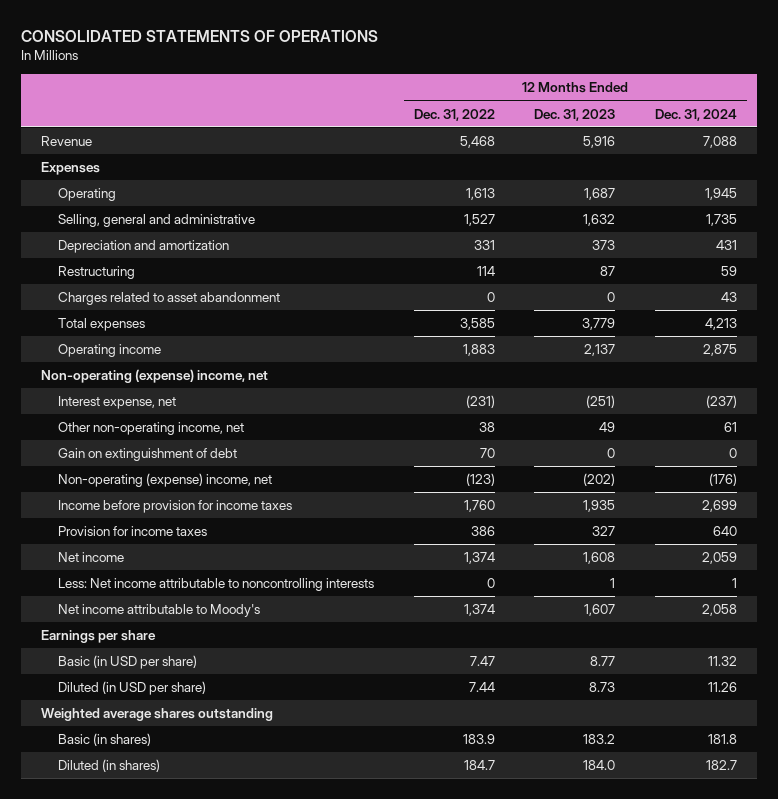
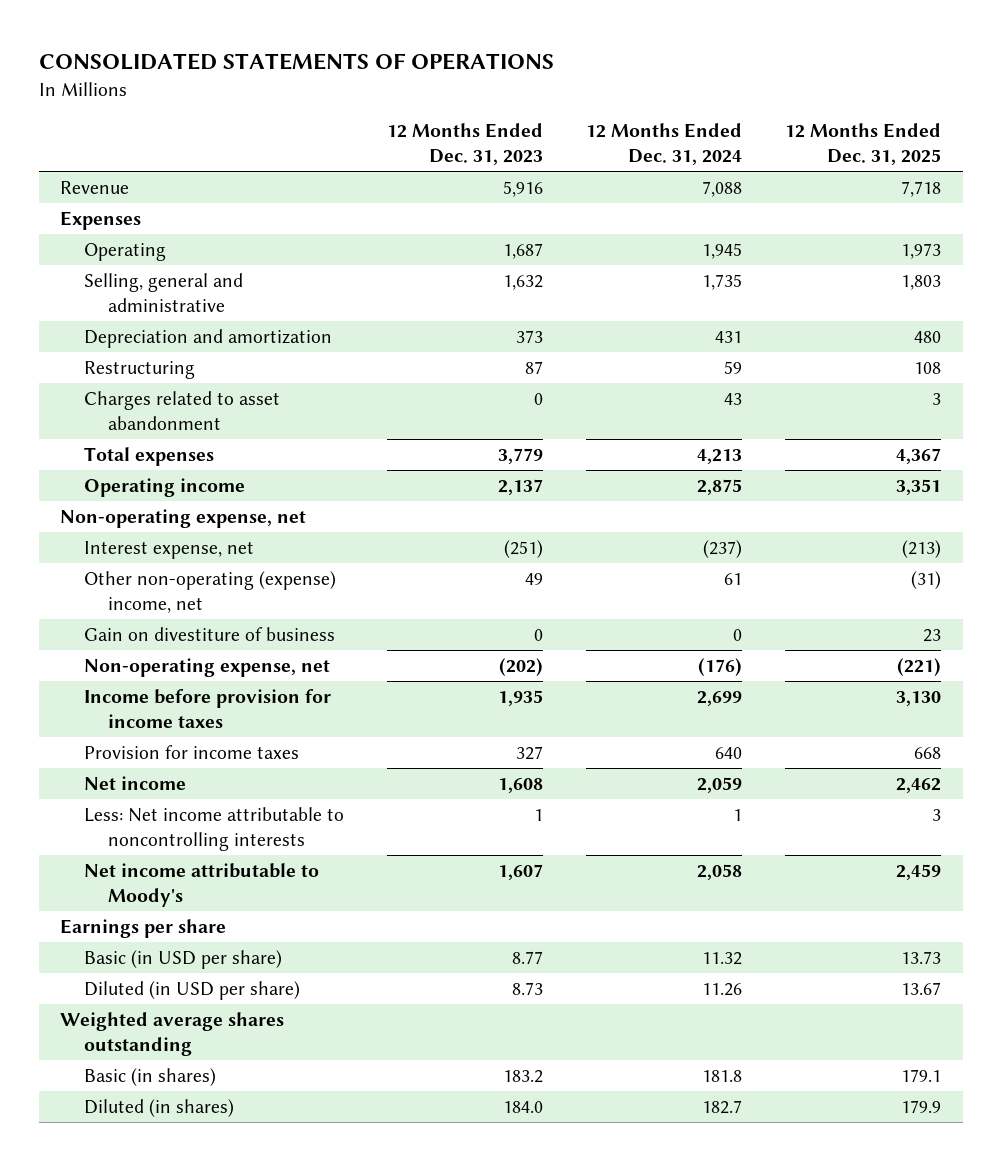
[413,108,495,121] Dec. 31, 2022 -> none
none -> [785,123,942,165] 12 Months Ended Dec. 31, 2025
[40,369,268,384] Non-operating (expense) income, net -> [60,508,307,528] Non-operating expense, net
[57,448,237,462] Gain on extinguishment of debt -> none
[57,422,244,436] Other non-operating income, net -> [84,570,337,613] Other non-operating (expense) income, net
none -> [84,626,336,641] Gain on divestiture of business
[57,473,272,488] Non-operating (expense) income, net -> [84,657,331,677] Non-operating expense, net

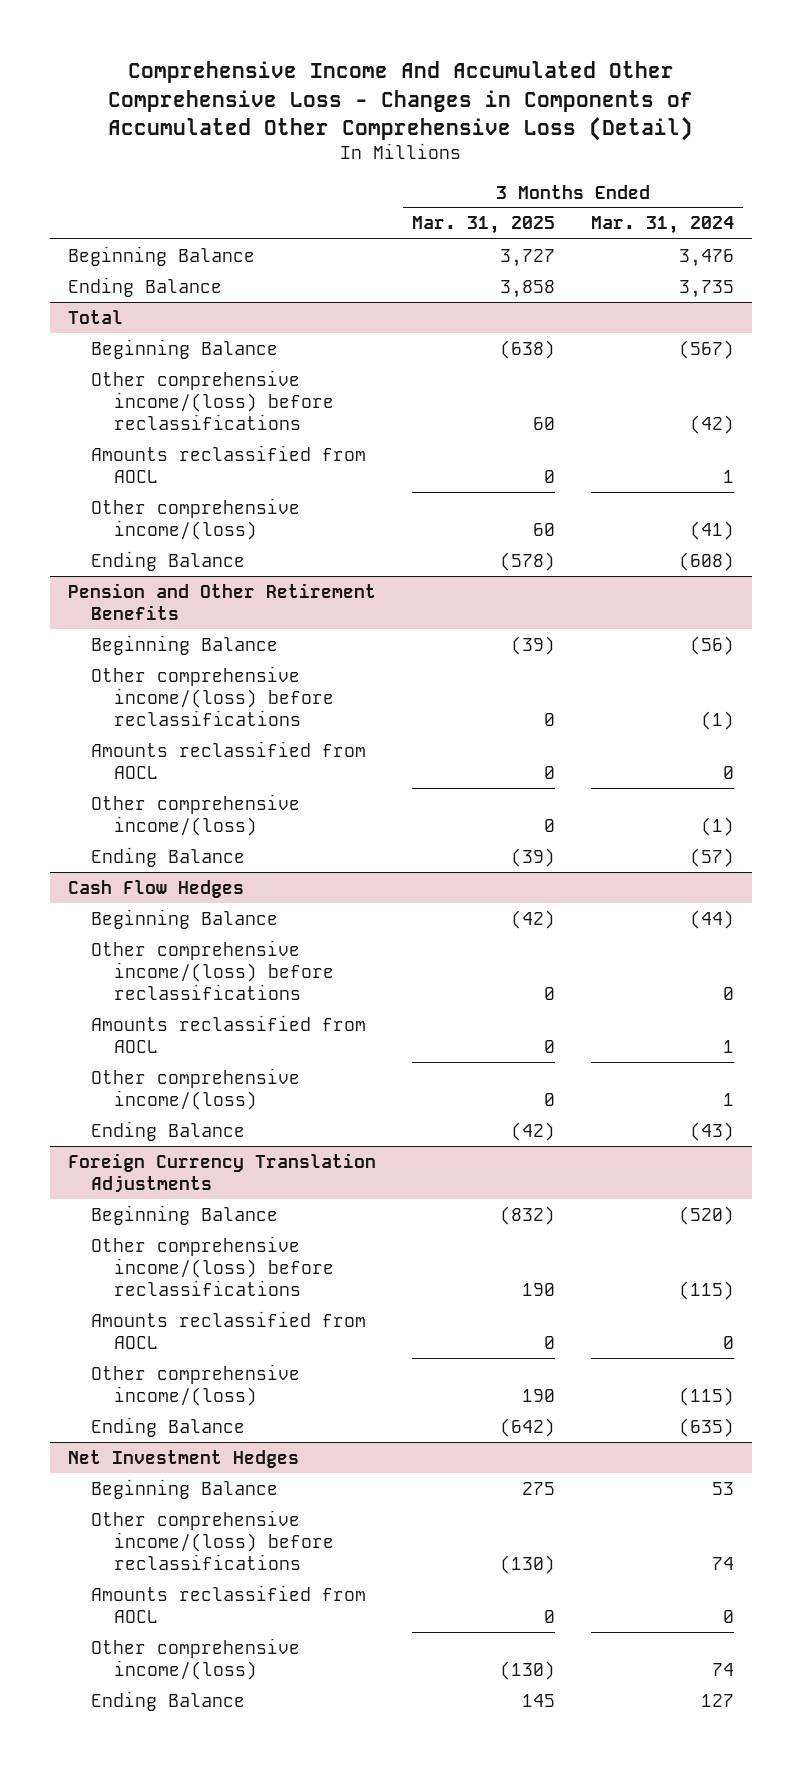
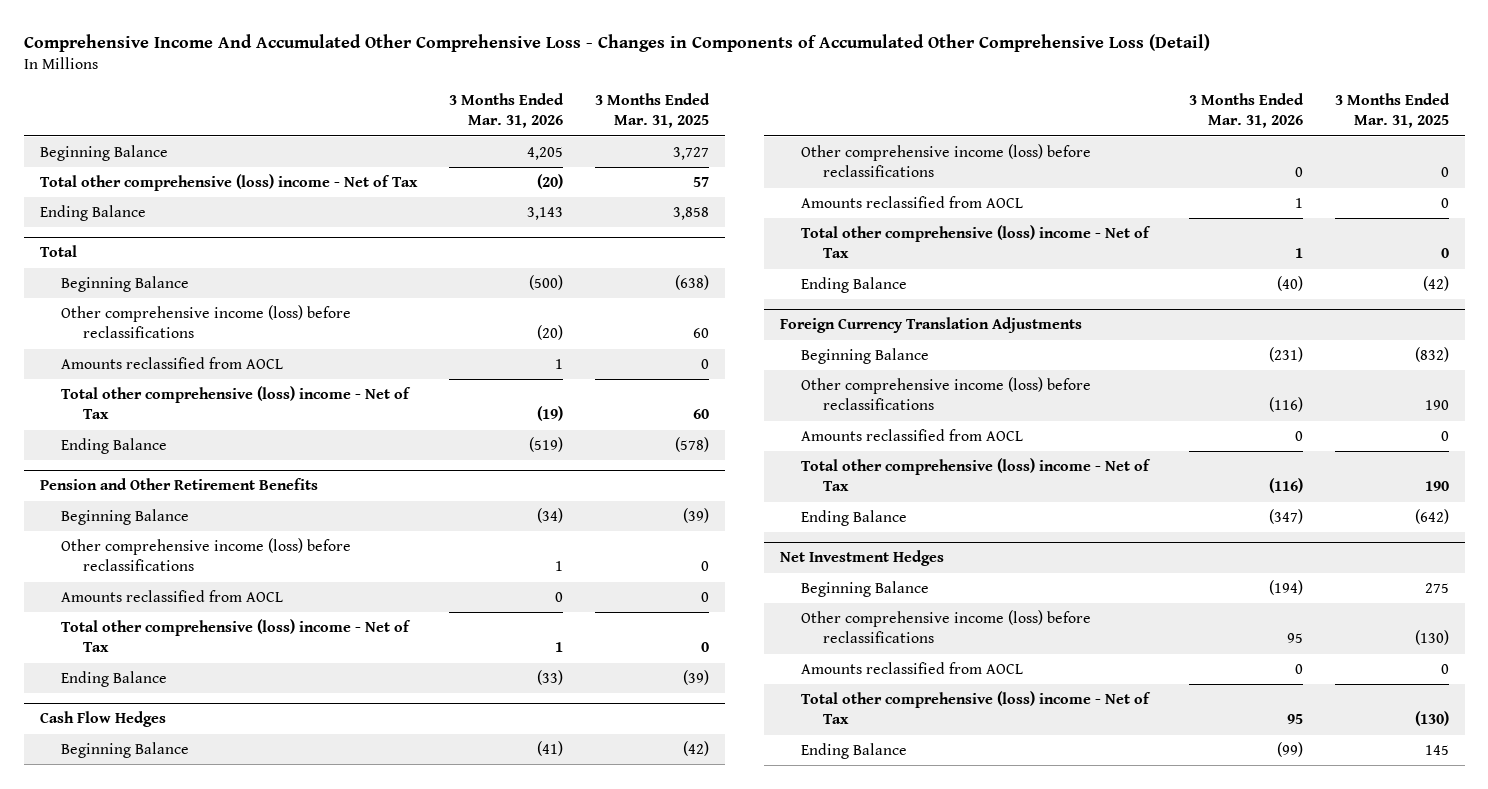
[591,216,735,235] Mar. 31, 2024 -> none
none -> [448,93,564,129] 3 Months Ended Mar. 31, 2026
none -> [39,174,418,192] Total other comprehensive (loss) income - Net of Tax
[91,369,334,431] Other comprehensive income/(loss) before reclassifications -> [61,305,352,339] Other comprehensive income (loss) before reclassifications
[91,497,301,541] Other comprehensive income/(loss) -> [61,386,412,420] Total other comprehensive (loss) income - Net of Tax
[91,665,334,727] Other comprehensive income/(loss) before reclassifications -> [61,538,352,572] Other comprehensive income (loss) before reclassifications
[91,793,301,837] Other comprehensive income/(loss) -> [61,619,412,653] Total other comprehensive (loss) income - Net of Tax
[91,939,334,1001] Other comprehensive income/(loss) before reclassifications -> [801,144,1092,178] Other comprehensive income (loss) before reclassifications
[91,1067,301,1111] Other comprehensive income/(loss) -> [801,225,1152,259] Total other comprehensive (loss) income - Net of Tax
[91,1235,334,1297] Other comprehensive income/(loss) before reclassifications -> [801,377,1092,411] Other comprehensive income (loss) before reclassifications
[91,1363,301,1407] Other comprehensive income/(loss) -> [801,458,1152,492] Total other comprehensive (loss) income - Net of Tax
[91,1509,334,1571] Other comprehensive income/(loss) before reclassifications -> [801,610,1092,644] Other comprehensive income (loss) before reclassifications
[91,1637,301,1681] Other comprehensive income/(loss) -> [801,691,1152,725] Total other comprehensive (loss) income - Net of Tax

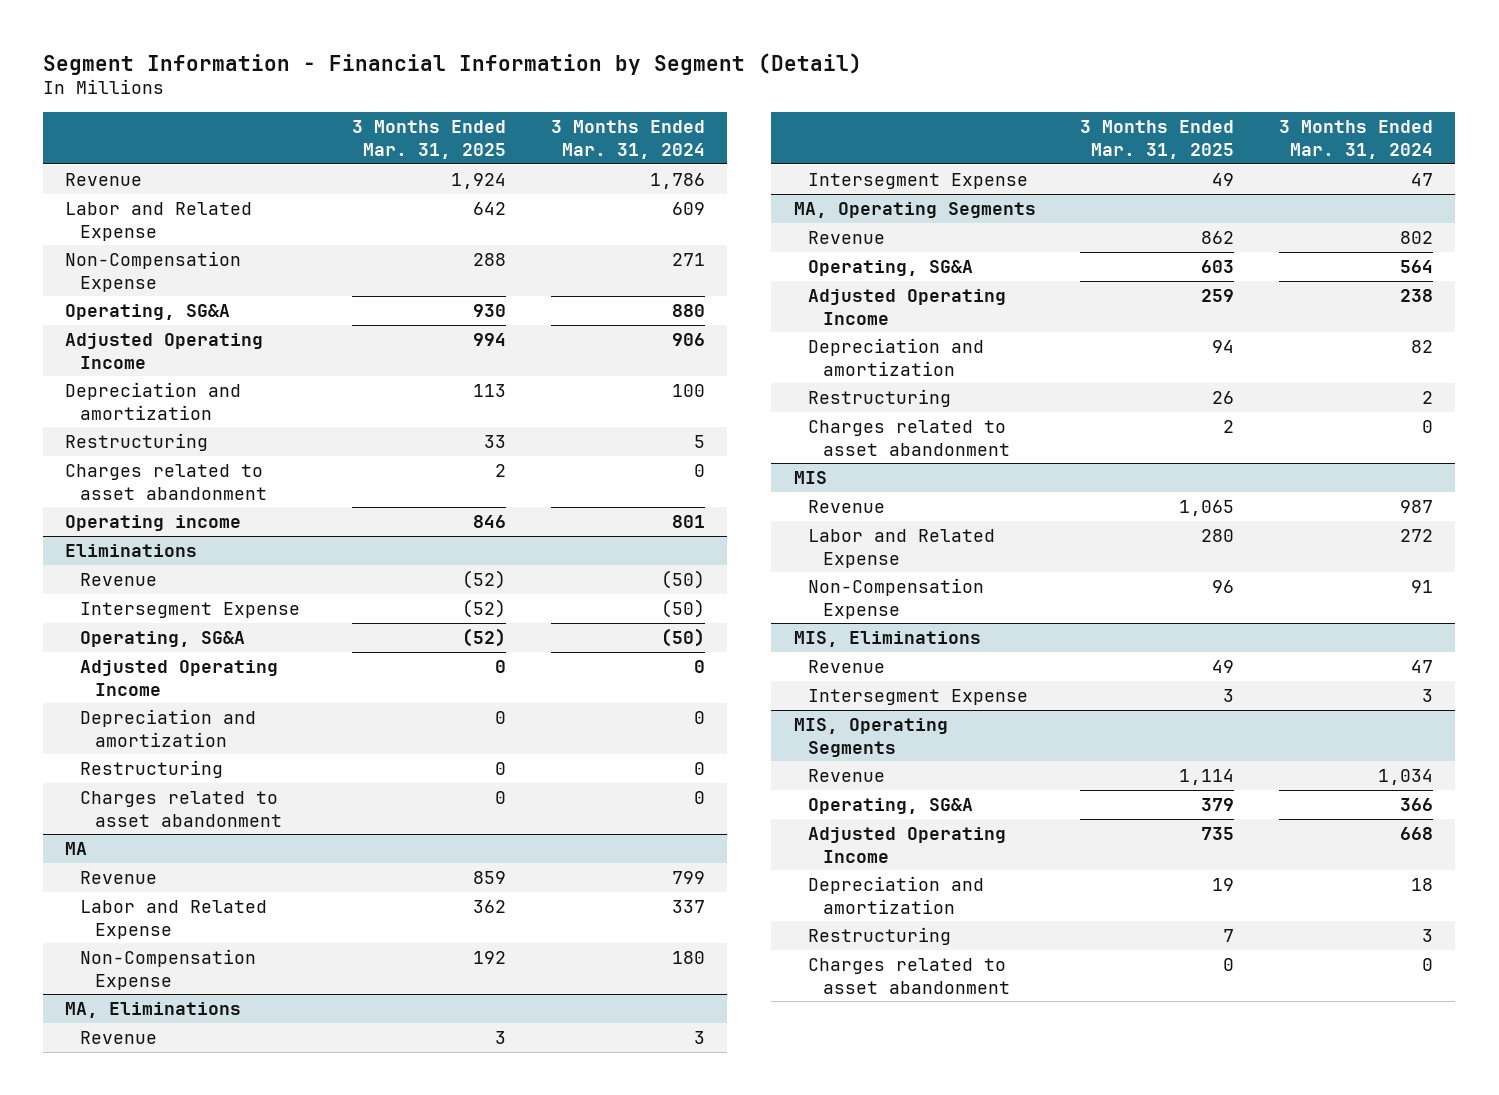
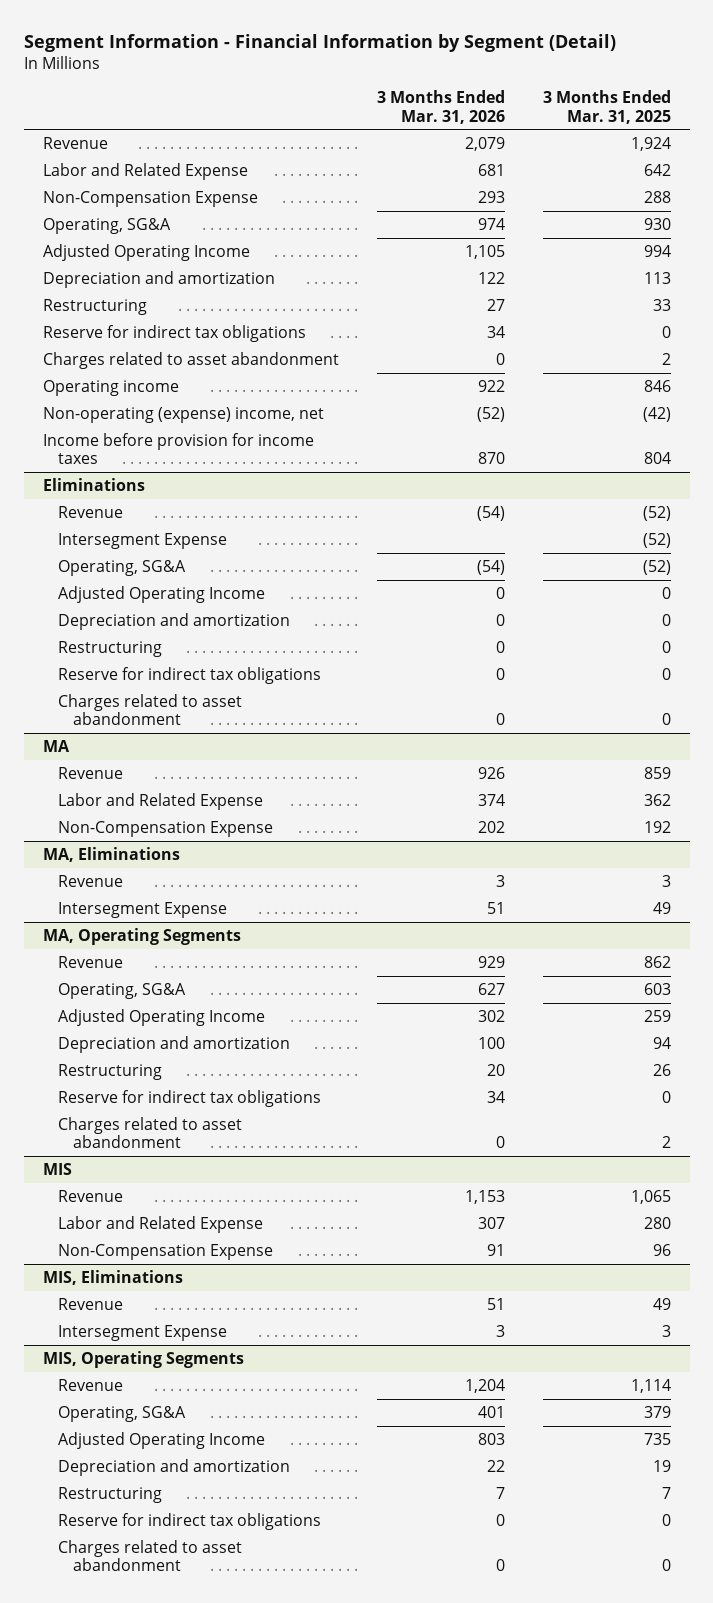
[550,119,705,159] 3 Months Ended Mar. 31, 2024 -> none
none -> [376,90,505,124] 3 Months Ended Mar. 31, 2026
none -> [42,324,306,342] Reserve for indirect tax obligations
none -> [42,406,324,423] Non-operating (expense) income, net
none -> [42,432,314,465] Income before provision for income taxes
none -> [58,666,322,684] Reserve for indirect tax obligations
none -> [58,1089,322,1107] Reserve for indirect tax obligations
none -> [58,1512,322,1530] Reserve for indirect tax obligations

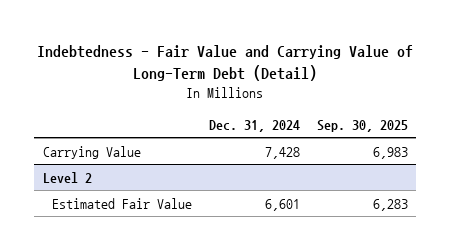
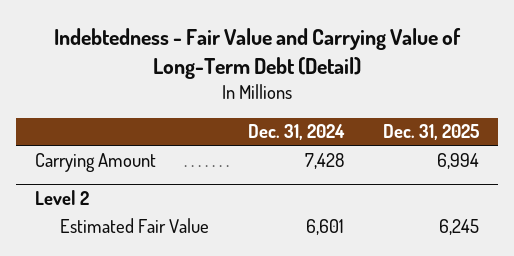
[316,119,408,132] Sep. 30, 2025 -> none
none -> [382,124,479,141] Dec. 31, 2025
[42,145,141,159] Carrying Value -> [35,152,157,172] Carrying Amount

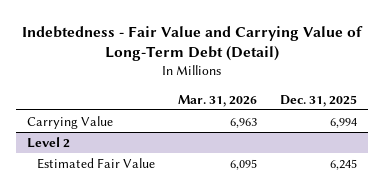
[247,124,345,141] Dec. 31, 2024 -> none
none -> [177,94,257,107] Mar. 31, 2026
[35,152,157,172] Carrying Amount -> [27,115,114,129] Carrying Value

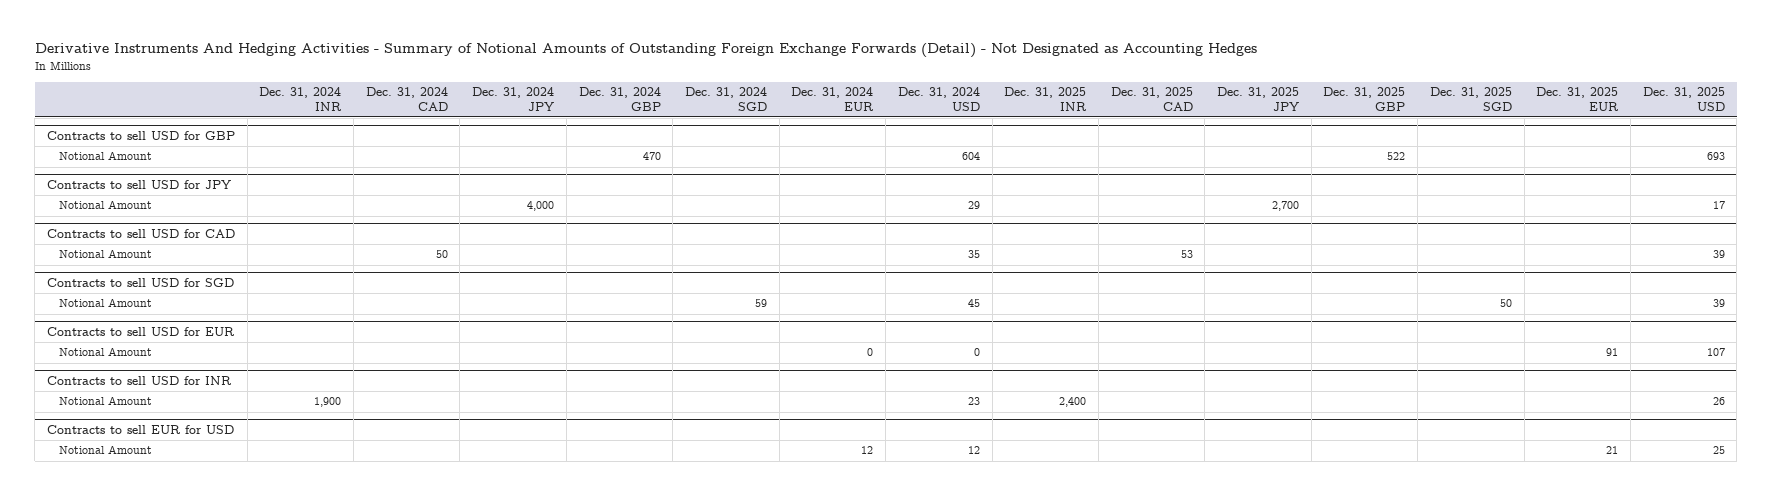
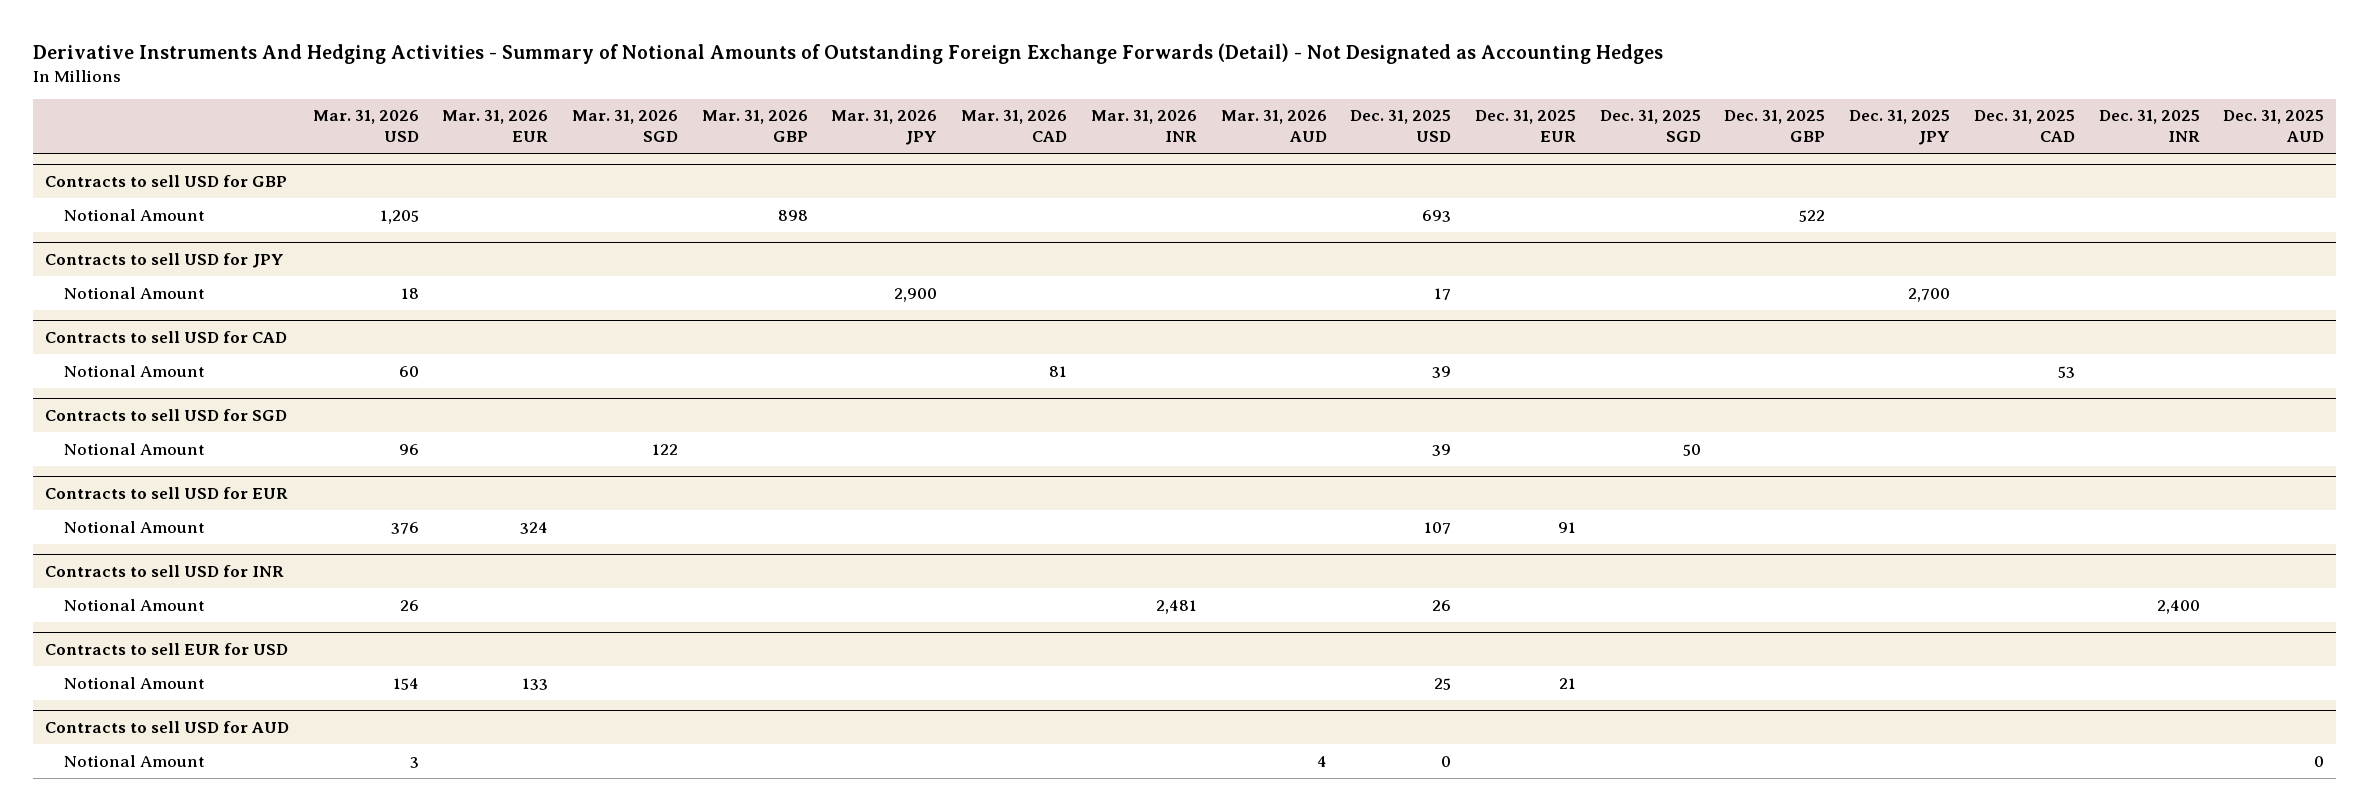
[259,87,343,111] Dec. 31, 2024 INR -> none
[365,87,448,111] Dec. 31, 2024 CAD -> none
[472,87,555,111] Dec. 31, 2024 JPY -> none
[578,87,661,111] Dec. 31, 2024 GBP -> none
[684,87,767,111] Dec. 31, 2024 SGD -> none
[791,87,875,111] Dec. 31, 2024 EUR -> none
[897,87,980,111] Dec. 31, 2024 USD -> none
none -> [312,110,419,143] Mar. 31, 2026 USD
none -> [442,110,549,143] Mar. 31, 2026 EUR
none -> [572,110,679,143] Mar. 31, 2026 SGD
none -> [701,110,808,143] Mar. 31, 2026 GBP
none -> [831,110,938,146] Mar. 31, 2026 JPY
none -> [961,110,1068,143] Mar. 31, 2026 CAD
none -> [1090,110,1197,143] Mar. 31, 2026 INR
none -> [1220,110,1327,143] Mar. 31, 2026 AUD
none -> [2223,110,2325,143] Dec. 31, 2025 AUD
none -> [44,721,289,734] Contracts to sell USD for AUD
none -> [63,754,205,767] Notional Amount

